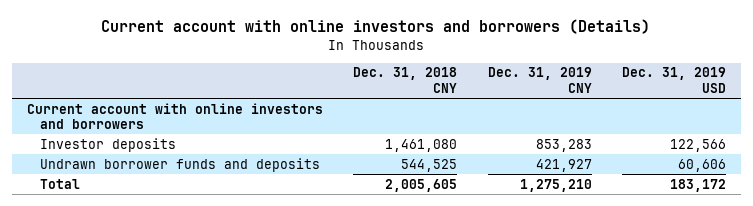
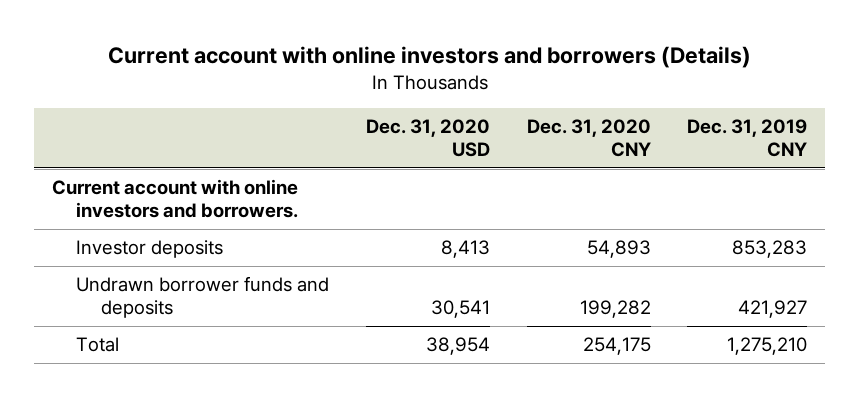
[353,67,458,93] Dec. 31, 2018 CNY -> none
[621,67,726,93] Dec. 31, 2019 USD -> none
none -> [365,119,490,157] Dec. 31, 2020 USD
none -> [526,119,651,157] Dec. 31, 2020 CNY
[27,102,324,130] Current account with online investors and borrowers -> [52,179,299,218] Current account with online investors and borrowers.

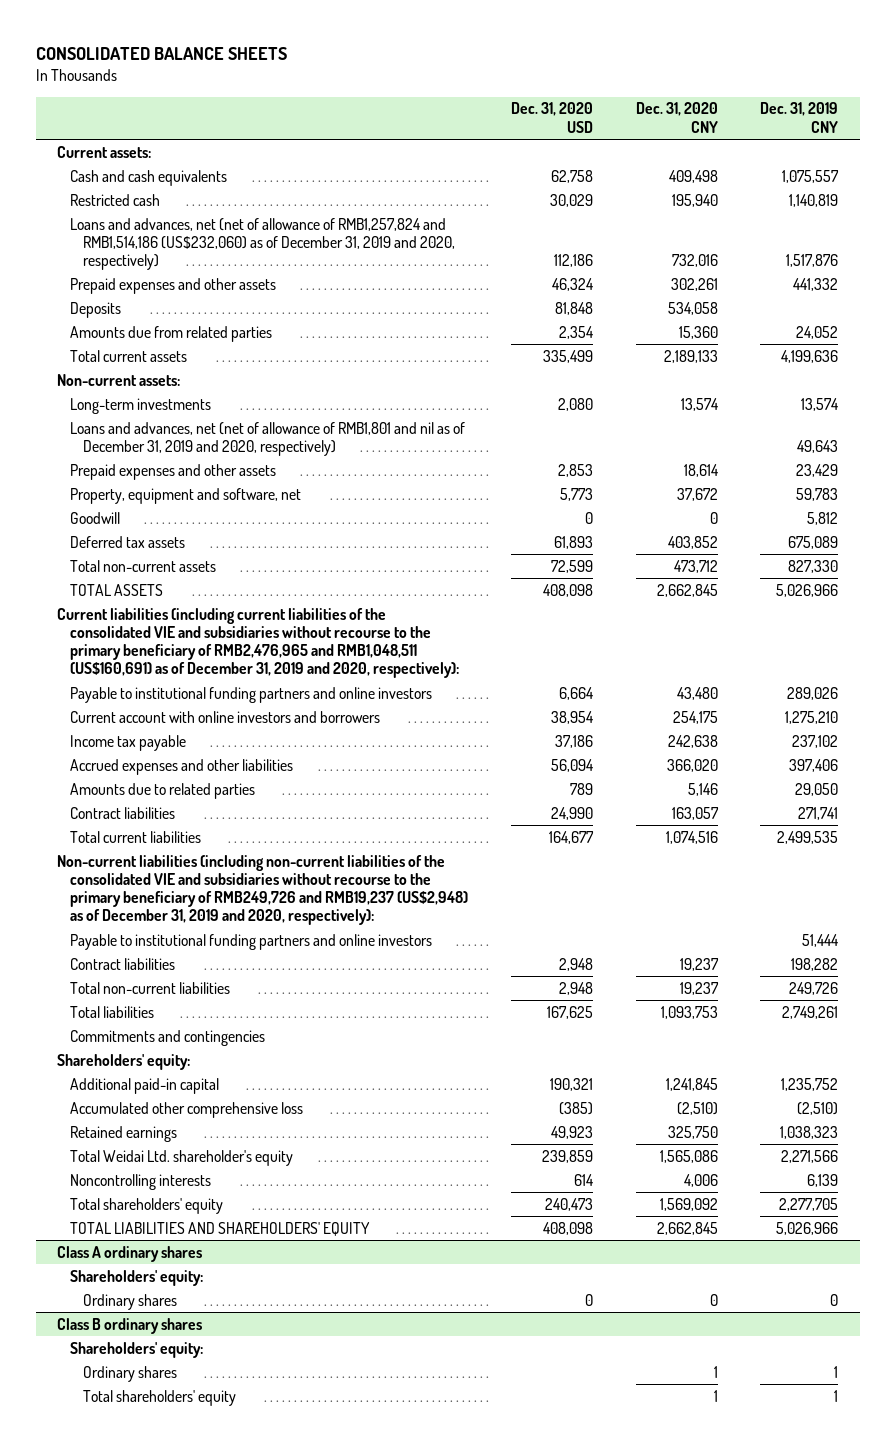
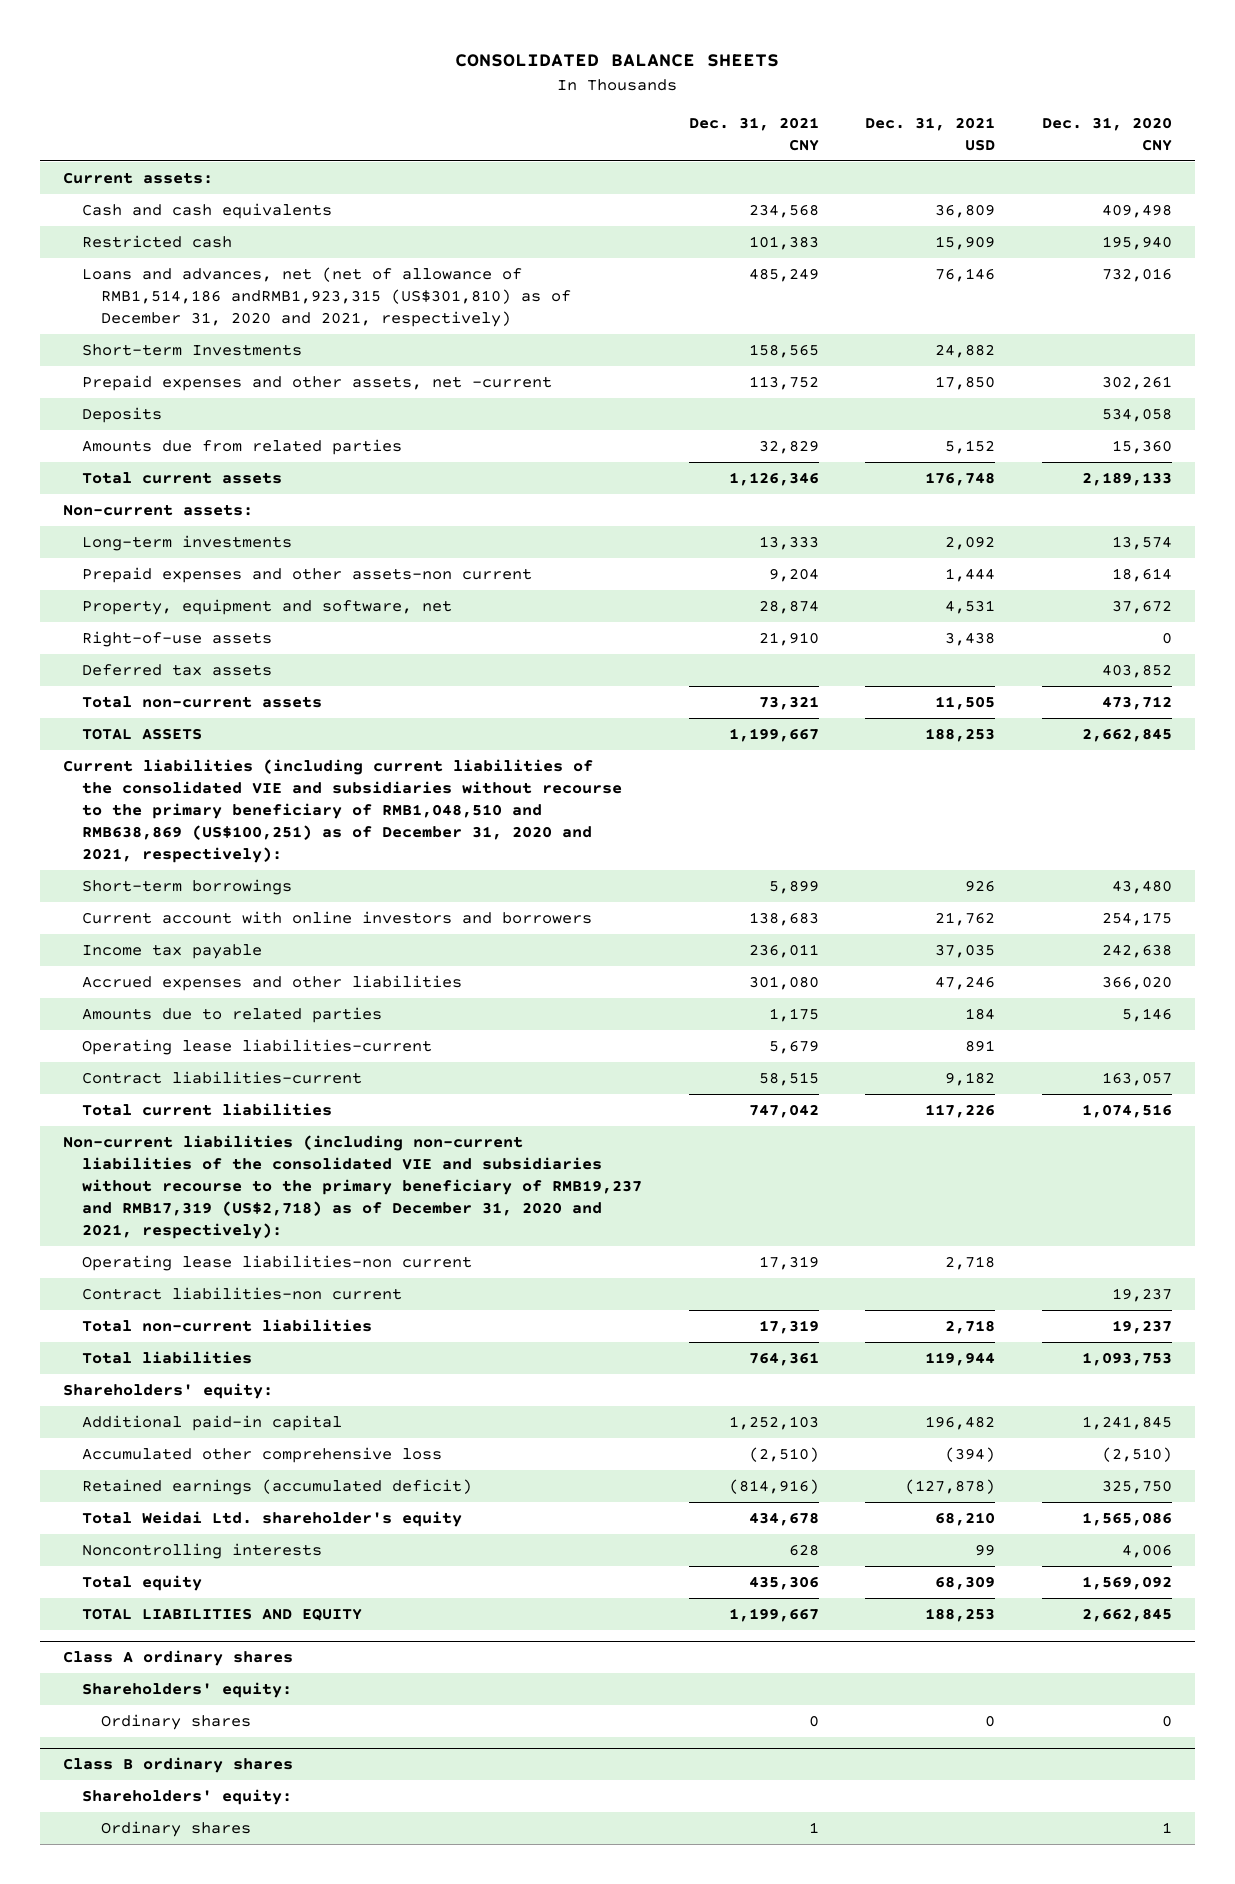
[510,102,593,133] Dec. 31, 2020 USD -> none
[760,102,839,133] Dec. 31, 2019 CNY -> none
none -> [688,116,819,151] Dec. 31, 2021 CNY
none -> [865,116,996,151] Dec. 31, 2021 USD
[70,217,455,271] Loans and advances, net (net of allowance of RMB1,257,824 and RMB1,514,186 (US$232,060) as of December 31, 2019 and 2020, respectively) -> [81,267,571,328] Loans and advances, net (net of allowance of RMB1,514,186 andRMB1,923,315 (US$301,810) as of December 31, 2020 and 2021, respectively)
none -> [81,344,302,357] Short-term Investments
[70,277,277,294] Prepaid expenses and other assets -> [81,375,552,392] Prepaid expenses and other assets, net -current
[70,421,466,456] Loans and advances, net (net of allowance of RMB1,801 and nil as of December 31, 2019 and 2020, respectively) -> none
[70,463,277,480] Prepaid expenses and other assets -> [81,567,532,584] Prepaid expenses and other assets-non current
[70,511,121,524] Goodwill -> none
none -> [81,631,272,648] Right-of-use assets
[57,607,460,679] Current liabilities (including current liabilities of the consolidated VIE and subsidiaries without recourse to the primary beneficiary of RMB2,476,965 and RMB1,048,511 (US$160,691) as of December 31, 2019 and 2020, respectively): -> [63,759,622,864] Current liabilities (including current liabilities of the consolidated VIE and subsidiaries without recourse to the primary beneficiary of RMB1,048,510 and RMB638,869 (US$100,251) as of December 31, 2020 and 2021, respectively):
[70,686,433,703] Payable to institutional funding partners and online investors -> [81,879,292,896] Short-term borrowings
none -> [81,1039,432,1056] Operating lease liabilities-current
[70,806,176,819] Contract liabilities -> [81,1071,362,1085] Contract liabilities-current
[70,933,433,950] Payable to institutional funding partners and online investors -> none
[57,854,469,926] Non-current liabilities (including non-current liabilities of the consolidated VIE and subsidiaries without recourse to the primary beneficiary of RMB249,726 and RMB19,237 (US$2,948) as of December 31, 2019 and 2020, respectively): -> [63,1135,642,1240] Non-current liabilities (including non-current liabilities of the consolidated VIE and subsidiaries without recourse to the primary beneficiary of RMB19,237 and RMB17,319 (US$2,718) as of December 31, 2020 and 2021, respectively):
none -> [81,1255,472,1272] Operating lease liabilities-non current
[70,957,176,970] Contract liabilities -> [81,1287,402,1301] Contract liabilities-non current
[70,1029,266,1046] Commitments and contingencies -> none
[70,1125,178,1142] Retained earnings -> [81,1479,472,1496] Retained earnings (accumulated deficit)
[70,1197,224,1214] Total shareholders' equity -> [81,1575,202,1592] Total equity
[70,1221,371,1236] TOTAL LIABILITIES AND SHAREHOLDERS' EQUITY -> [81,1608,362,1622] TOTAL LIABILITIES AND EQUITY
[82,1389,236,1406] Total shareholders' equity -> none

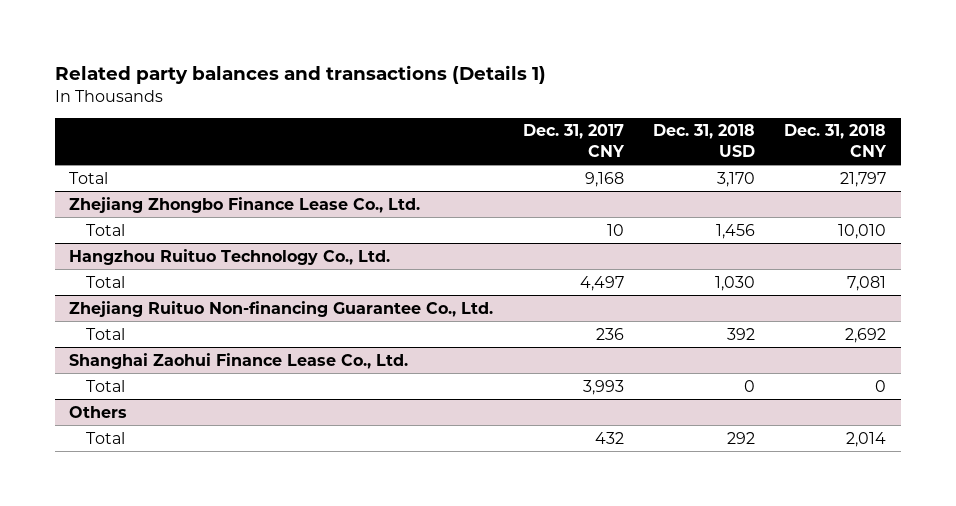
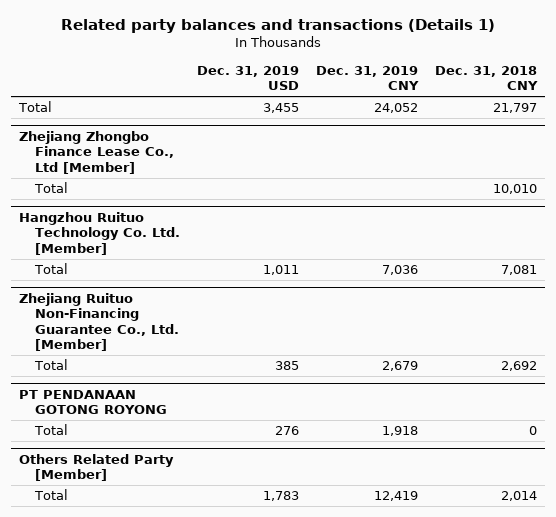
[522,124,625,157] Dec. 31, 2017 CNY -> none
[653,124,756,157] Dec. 31, 2018 USD -> none
none -> [197,65,300,91] Dec. 31, 2019 USD
none -> [316,65,420,91] Dec. 31, 2019 CNY
[69,196,421,213] Zhejiang Zhongbo Finance Lease Co., Ltd. -> [19,130,175,174] Zhejiang Zhongbo Finance Lease Co., Ltd [Member]
[69,248,391,265] Hangzhou Ruituo Technology Co., Ltd. -> [19,211,181,255] Hangzhou Ruituo Technology Co. Ltd. [Member]
[69,300,494,317] Zhejiang Ruituo Non-financing Guarantee Co., Ltd. -> [19,292,180,352] Zhejiang Ruituo Non-Financing Guarantee Co., Ltd. [Member]
[69,352,409,369] Shanghai Zaohui Finance Lease Co., Ltd. -> none
none -> [19,389,168,415] PT PENDANAAN GOTONG ROYONG
[69,405,128,418] Others -> [19,453,175,482] Others Related Party [Member]

